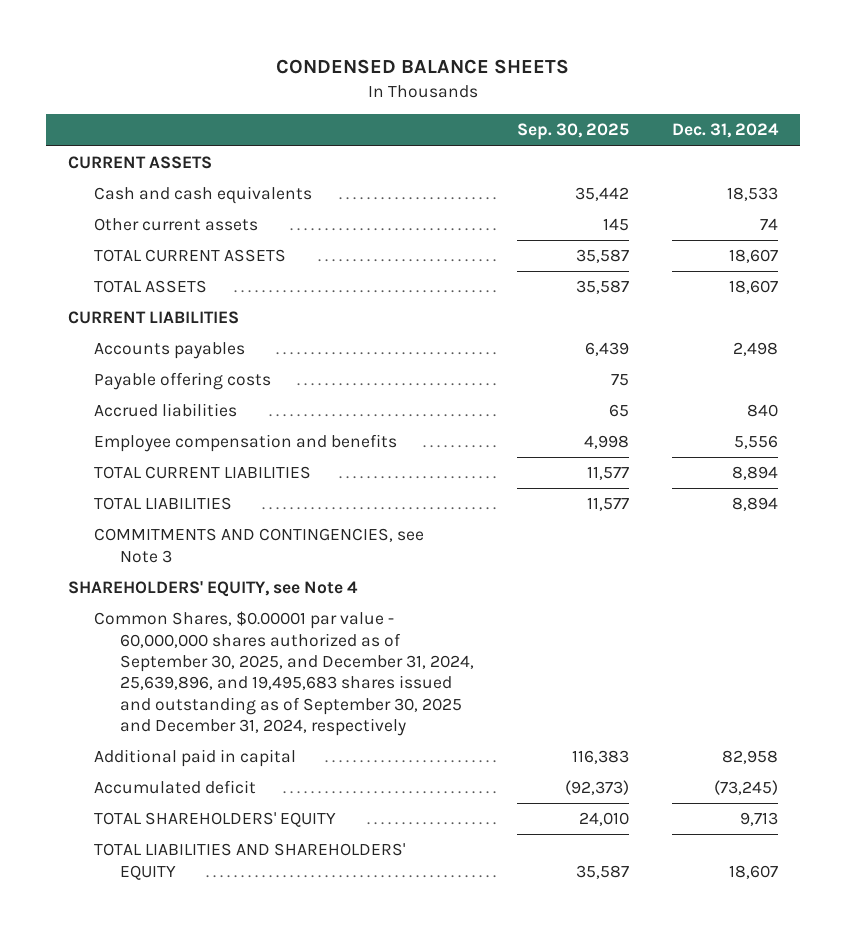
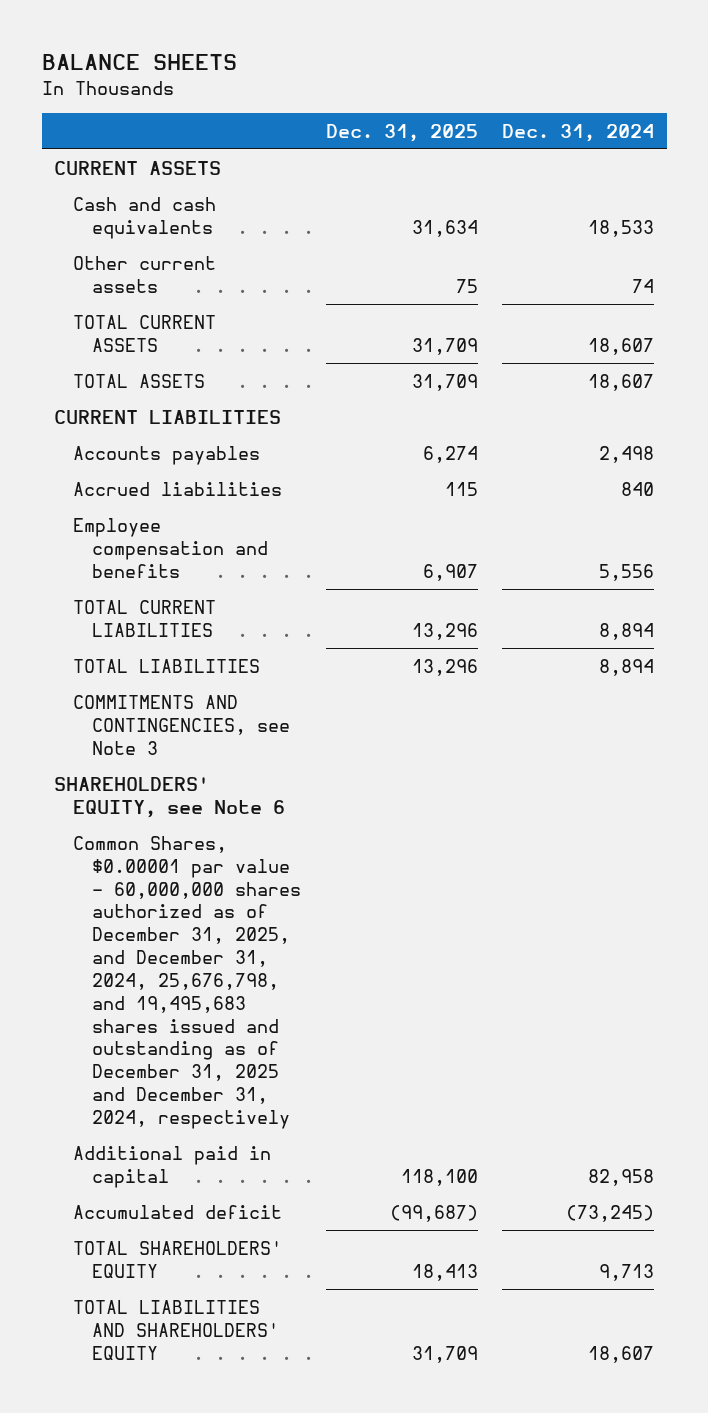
[276,59,570,75] CONDENSED BALANCE SHEETS -> [41,54,237,71] BALANCE SHEETS
[517,123,630,141] Sep. 30, 2025 -> none
none -> [325,123,478,142] Dec. 31, 2025
[94,372,272,391] Payable offering costs -> none
[67,581,358,598] SHAREHOLDERS' EQUITY, see Note 4 -> [54,776,286,818] SHAREHOLDERS' EQUITY, see Note 6
[94,611,475,736] Common Shares, $0.00001 par value - 60,000,000 shares authorized as of September 30, 2025, and December 31, 2024, 25,639,896, and 19,495,683 shares issued and outstanding as of September 30, 2025 and December 31, 2024, respectively -> [73,835,302,1129] Common Shares, $0.00001 par value - 60,000,000 shares authorized as of December 31, 2025, and December 31, 2024, 25,676,798, and 19,495,683 shares issued and outstanding as of December 31, 2025 and December 31, 2024, respectively

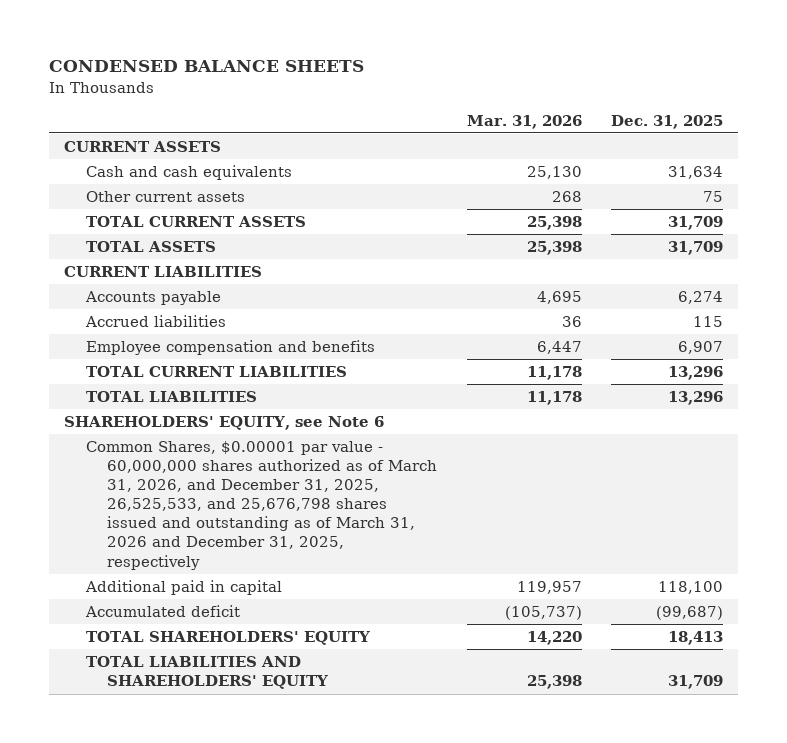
[41,54,237,71] BALANCE SHEETS -> [49,60,365,73] CONDENSED BALANCE SHEETS
[502,123,655,142] Dec. 31, 2024 -> none
none -> [466,114,582,129] Mar. 31, 2026
[73,445,261,465] Accounts payables -> [84,291,221,306] Accounts payable
[73,694,291,755] COMMITMENTS AND CONTINGENCIES, see Note 3 -> none
[73,835,302,1129] Common Shares, $0.00001 par value - 60,000,000 shares authorized as of December 31, 2025, and December 31, 2024, 25,676,798, and 19,495,683 shares issued and outstanding as of December 31, 2025 and December 31, 2024, respectively -> [85,441,438,570] Common Shares, $0.00001 par value - 60,000,000 shares authorized as of March 31, 2026, and December 31, 2025, 26,525,533, and 25,676,798 shares issued and outstanding as of March 31, 2026 and December 31, 2025, respectively

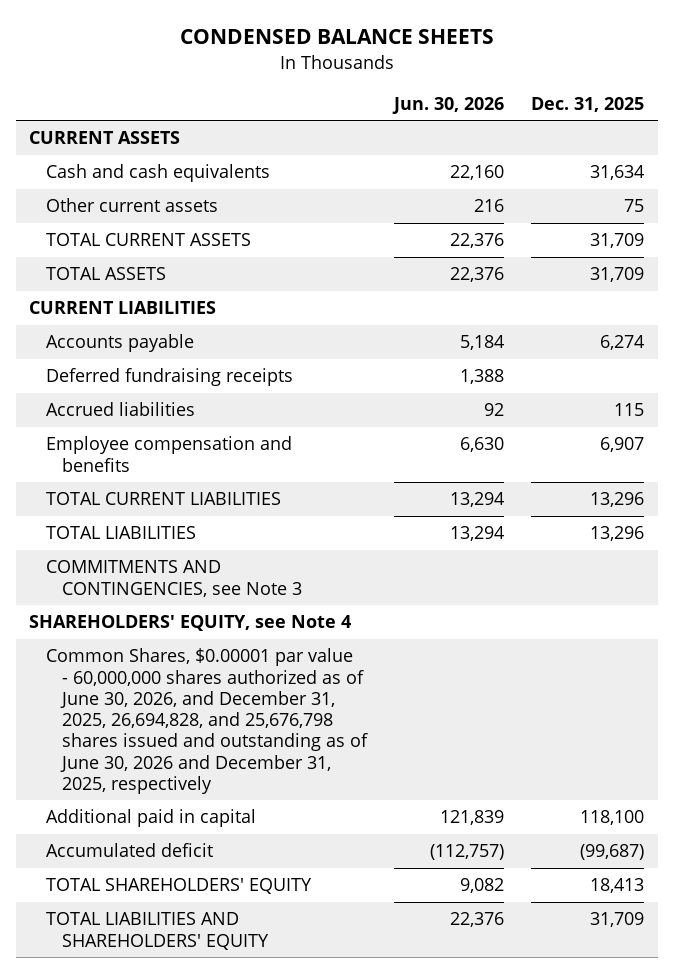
[466,114,582,129] Mar. 31, 2026 -> none
none -> [392,97,505,115] Jun. 30, 2026
none -> [45,368,293,387] Deferred fundraising receipts
none -> [45,560,303,597] COMMITMENTS AND CONTINGENCIES, see Note 3
[64,416,385,431] SHAREHOLDERS' EQUITY, see Note 6 -> [29,615,352,632] SHAREHOLDERS' EQUITY, see Note 4
[85,441,438,570] Common Shares, $0.00001 par value - 60,000,000 shares authorized as of March 31, 2026, and December 31, 2025, 26,525,533, and 25,676,798 shares issued and outstanding as of March 31, 2026 and December 31, 2025, respectively -> [45,648,369,794] Common Shares, $0.00001 par value - 60,000,000 shares authorized as of June 30, 2026, and December 31, 2025, 26,694,828, and 25,676,798 shares issued and outstanding as of June 30, 2026 and December 31, 2025, respectively

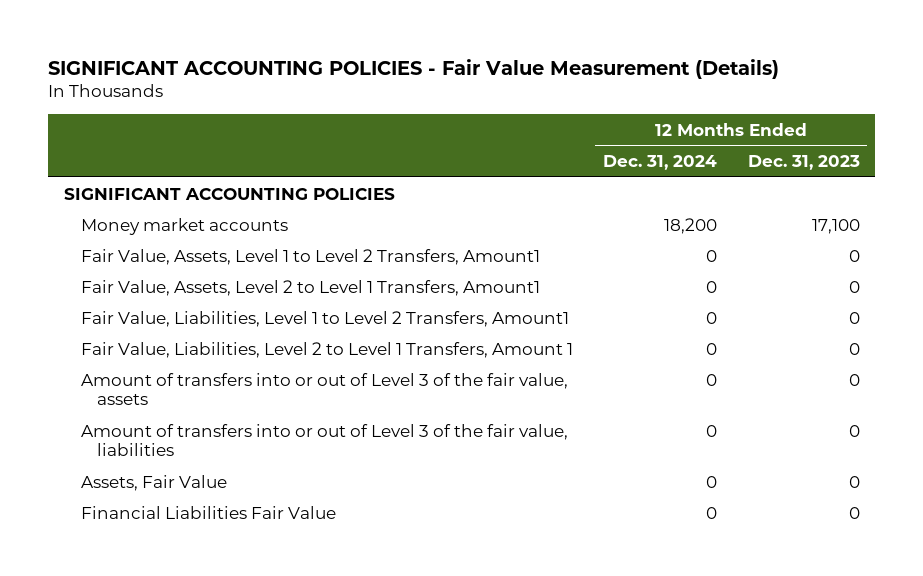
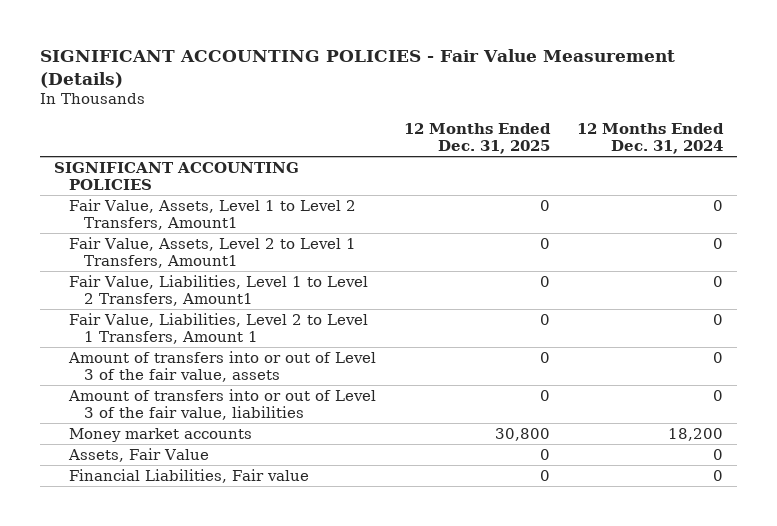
[747,155,860,171] Dec. 31, 2023 -> none
none -> [403,122,551,154] 12 Months Ended Dec. 31, 2025
[80,217,288,235] Money market accounts -> [68,427,252,442] Money market accounts
[80,505,336,519] Financial Liabilities Fair Value -> [68,468,309,483] Financial Liabilities, Fair value

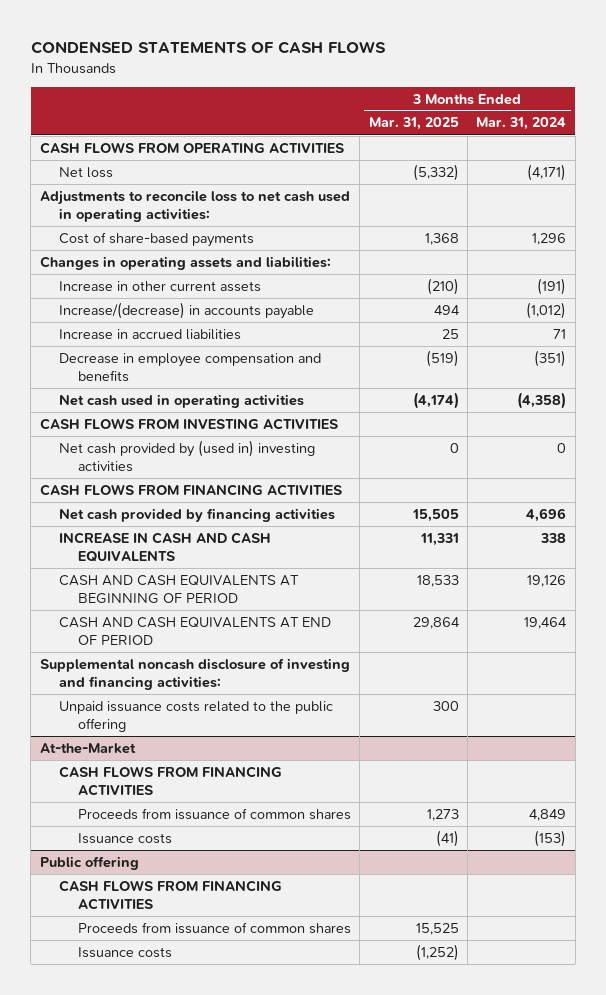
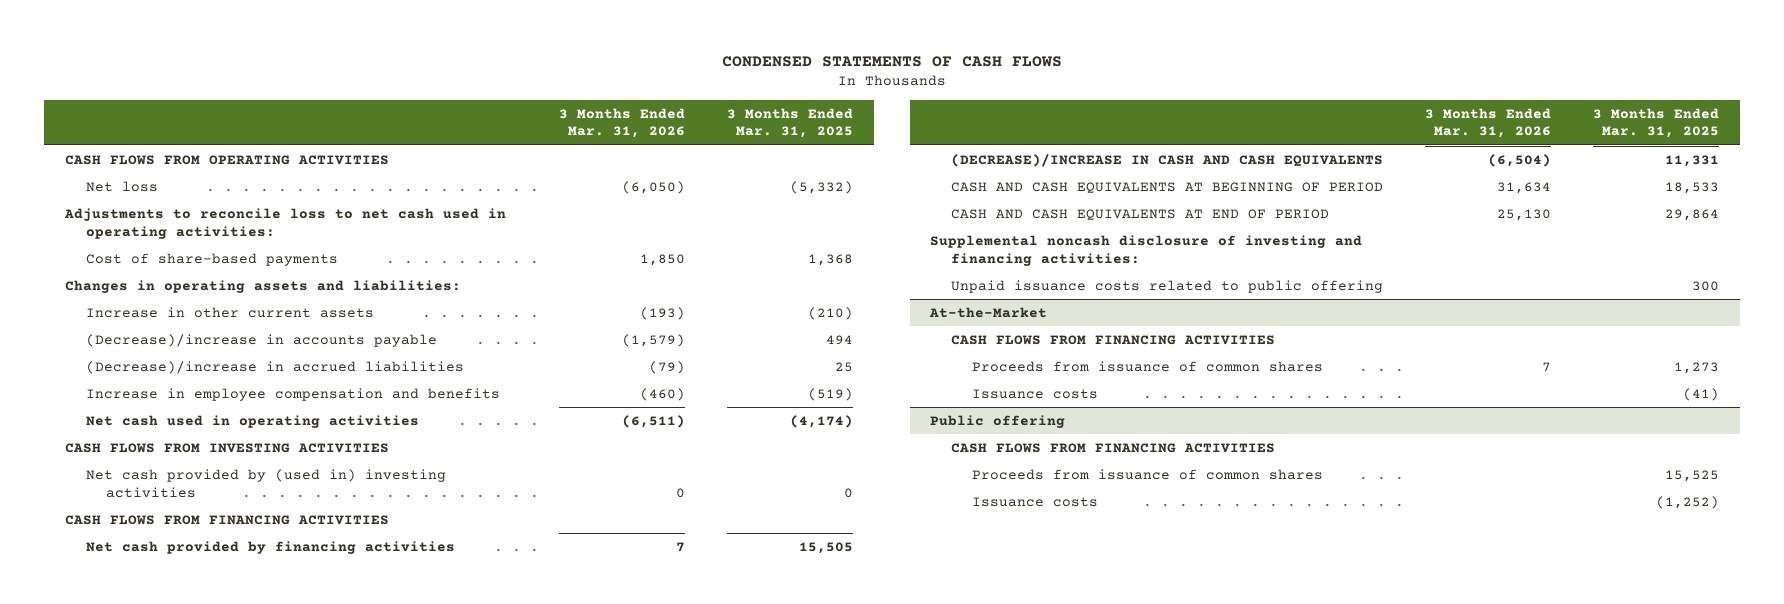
[476,117,567,131] Mar. 31, 2024 -> none
none -> [559,107,686,139] 3 Months Ended Mar. 31, 2026
[58,301,314,319] Increase/(decrease) in accounts payable -> [85,333,437,347] (Decrease)/increase in accounts payable
[58,328,241,340] Increase in accrued liabilities -> [85,360,464,374] (Decrease)/increase in accrued liabilities
[58,352,321,382] Decrease in employee compensation and benefits -> [85,387,500,401] Increase in employee compensation and benefits
[58,531,271,562] INCREASE IN CASH AND CASH EQUIVALENTS -> [951,153,1384,167] (DECREASE)/INCREASE IN CASH AND CASH EQUIVALENTS
[58,700,333,732] Unpaid issuance costs related to the public offering -> [951,279,1384,293] Unpaid issuance costs related to public offering

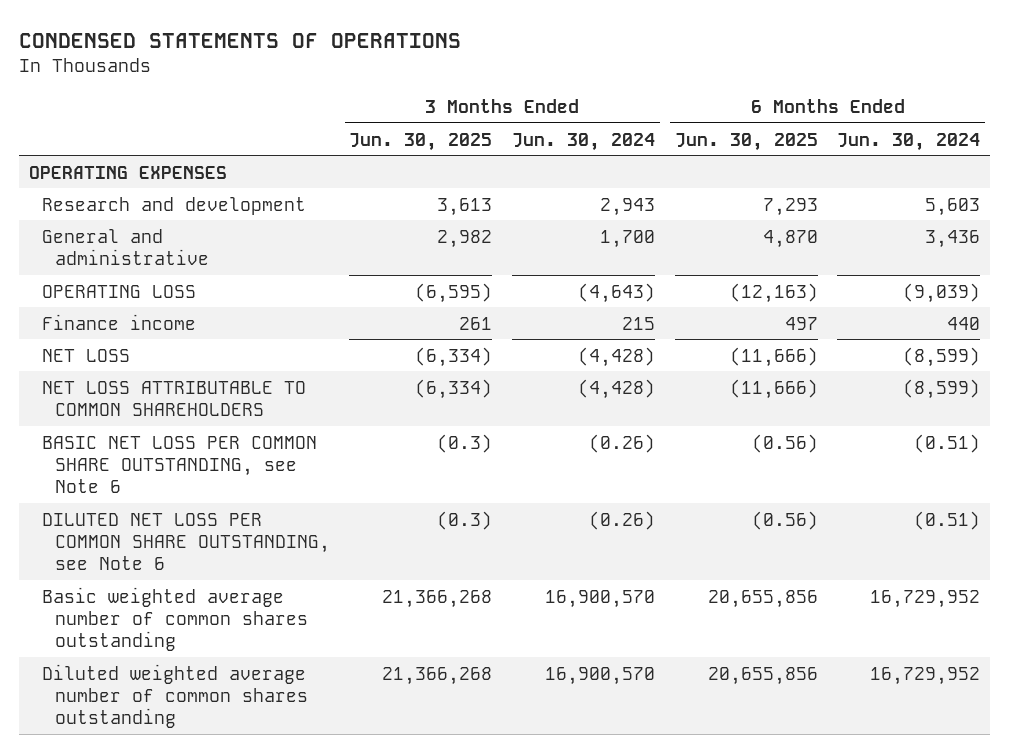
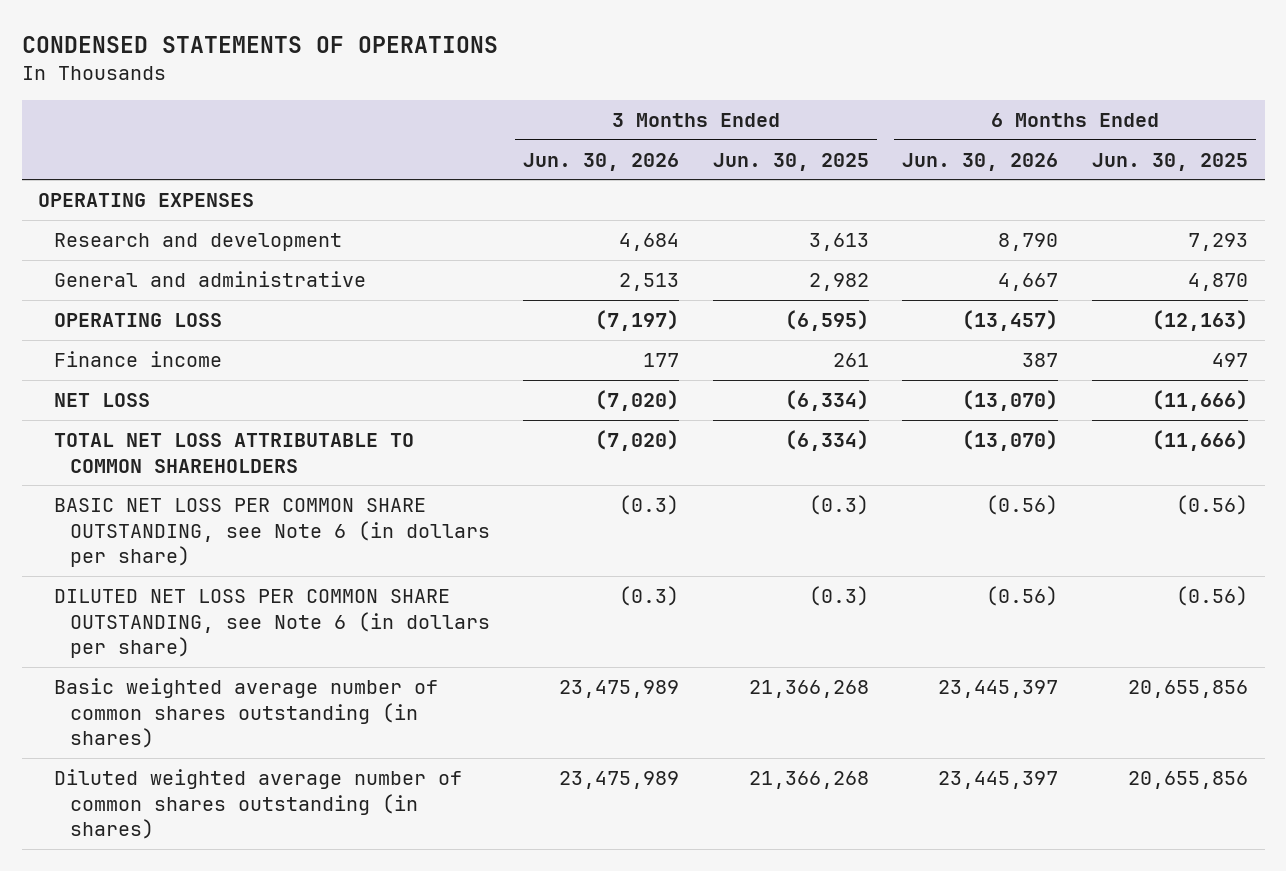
[512,132,656,151] Jun. 30, 2024 -> none
[837,132,981,151] Jun. 30, 2024 -> none
none -> [523,152,680,171] Jun. 30, 2026
none -> [902,152,1059,171] Jun. 30, 2026
[42,380,307,416] NET LOSS ATTRIBUTABLE TO COMMON SHAREHOLDERS -> [53,433,414,473] TOTAL NET LOSS ATTRIBUTABLE TO COMMON SHAREHOLDERS
[42,435,318,494] BASIC NET LOSS PER COMMON SHARE OUTSTANDING, see Note 6 -> [53,498,490,568] BASIC NET LOSS PER COMMON SHARE OUTSTANDING, see Note 6 (in dollars per share)
[42,512,330,571] DILUTED NET LOSS PER COMMON SHARE OUTSTANDING, see Note 6 -> [53,589,490,659] DILUTED NET LOSS PER COMMON SHARE OUTSTANDING, see Note 6 (in dollars per share)
[42,586,308,652] Basic weighted average number of common shares outstanding -> [53,678,438,749] Basic weighted average number of common shares outstanding (in shares)
[42,663,308,729] Diluted weighted average number of common shares outstanding -> [53,769,462,840] Diluted weighted average number of common shares outstanding (in shares)

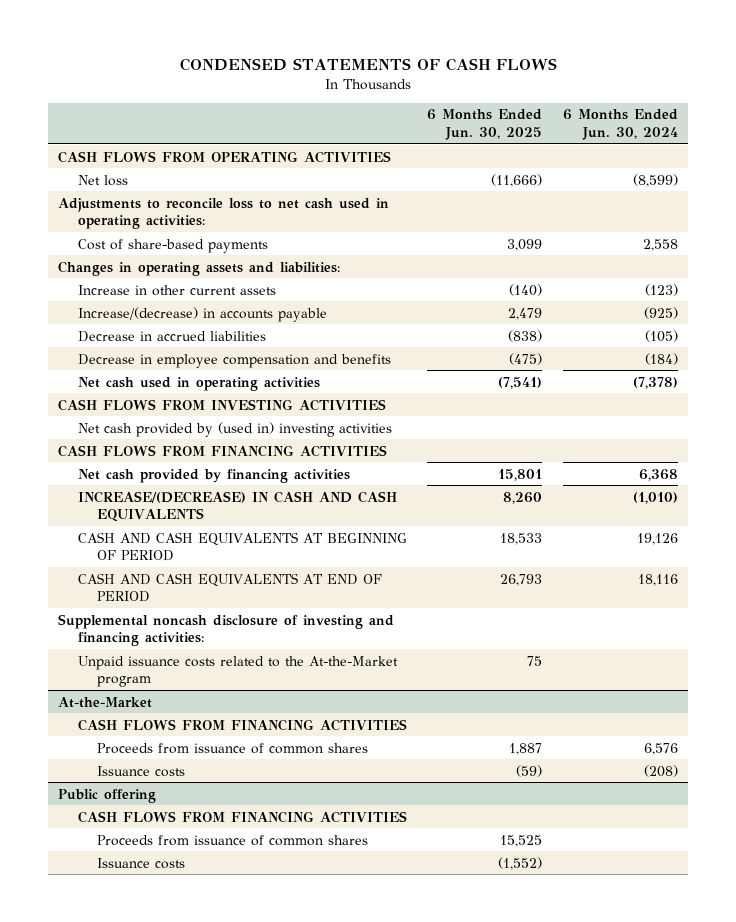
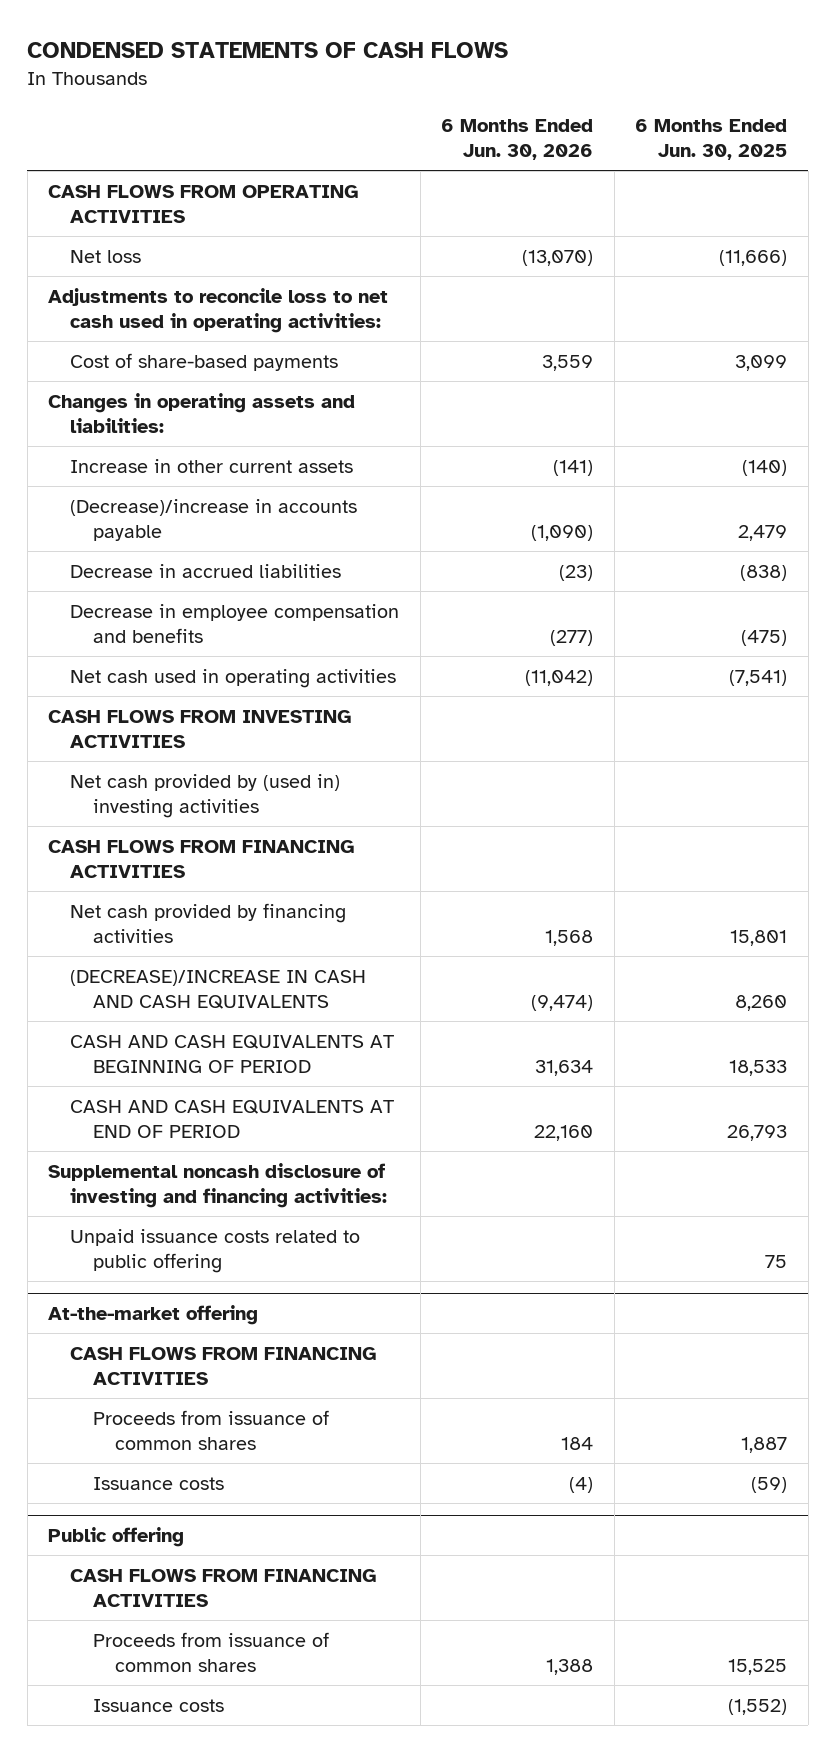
[562,109,678,141] 6 Months Ended Jun. 30, 2024 -> none
none -> [441,118,594,160] 6 Months Ended Jun. 30, 2026
[77,306,327,322] Increase/(decrease) in accounts payable -> [70,498,358,541] (Decrease)/increase in accounts payable
[77,490,397,523] INCREASE/(DECREASE) IN CASH AND CASH EQUIVALENTS -> [70,969,367,1009] (DECREASE)/INCREASE IN CASH AND CASH EQUIVALENTS
[77,655,398,688] Unpaid issuance costs related to the At-the-Market program -> none
none -> [70,1228,361,1273] Unpaid issuance costs related to public offering
[58,696,153,708] At-the-Market -> [48,1305,259,1326] At-the-market offering

